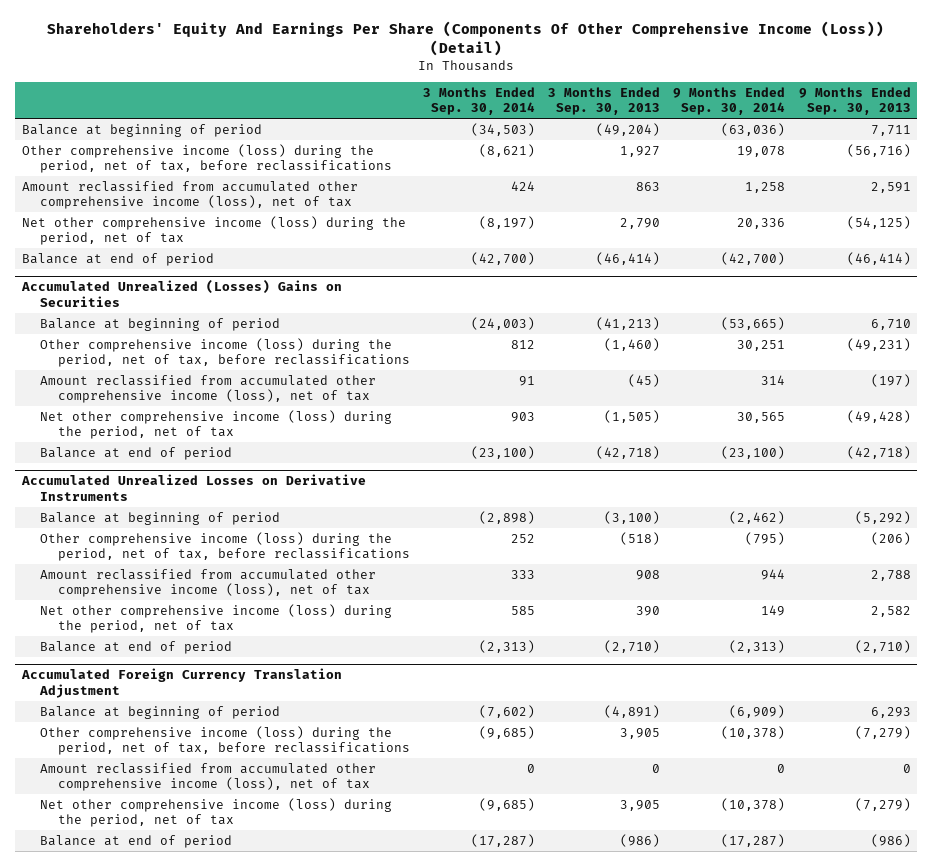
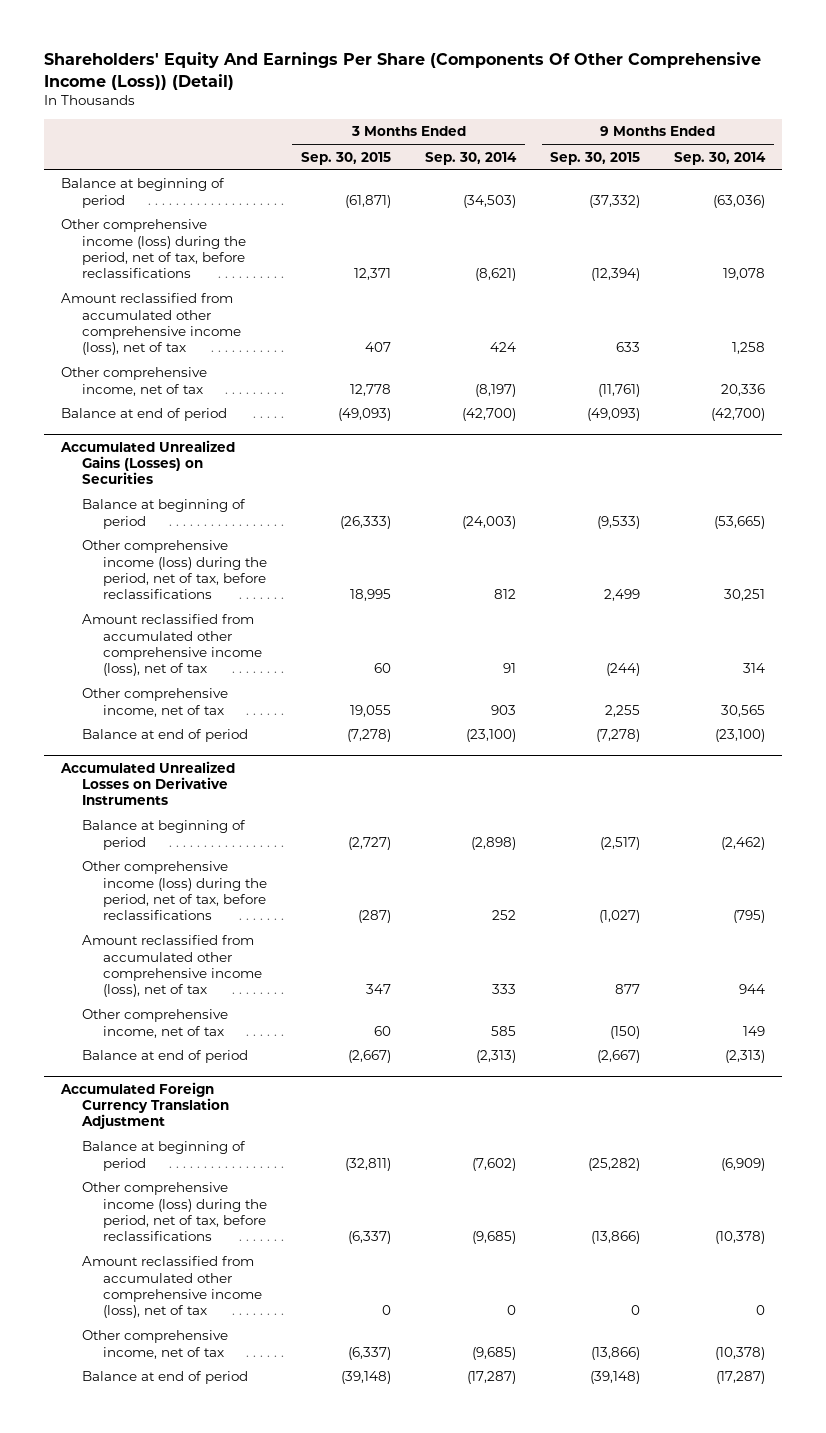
[548,86,661,116] 3 Months Ended Sep. 30, 2013 -> none
[798,86,911,116] 9 Months Ended Sep. 30, 2013 -> none
none -> [301,151,392,165] Sep. 30, 2015
none -> [550,151,641,165] Sep. 30, 2015
[21,215,406,246] Net other comprehensive income (loss) during the period, net of tax -> [61,367,208,396] Other comprehensive income, net of tax
[20,280,342,307] Accumulated Unrealized (Losses) Gains on Securities -> [60,439,236,484] Accumulated Unrealized Gains (Losses) on Securities
[39,409,392,440] Net other comprehensive income (loss) during the period, net of tax -> [81,688,228,717] Other comprehensive income, net of tax
[39,603,392,634] Net other comprehensive income (loss) during the period, net of tax -> [81,1009,228,1038] Other comprehensive income, net of tax
[39,797,392,828] Net other comprehensive income (loss) during the period, net of tax -> [81,1330,228,1359] Other comprehensive income, net of tax

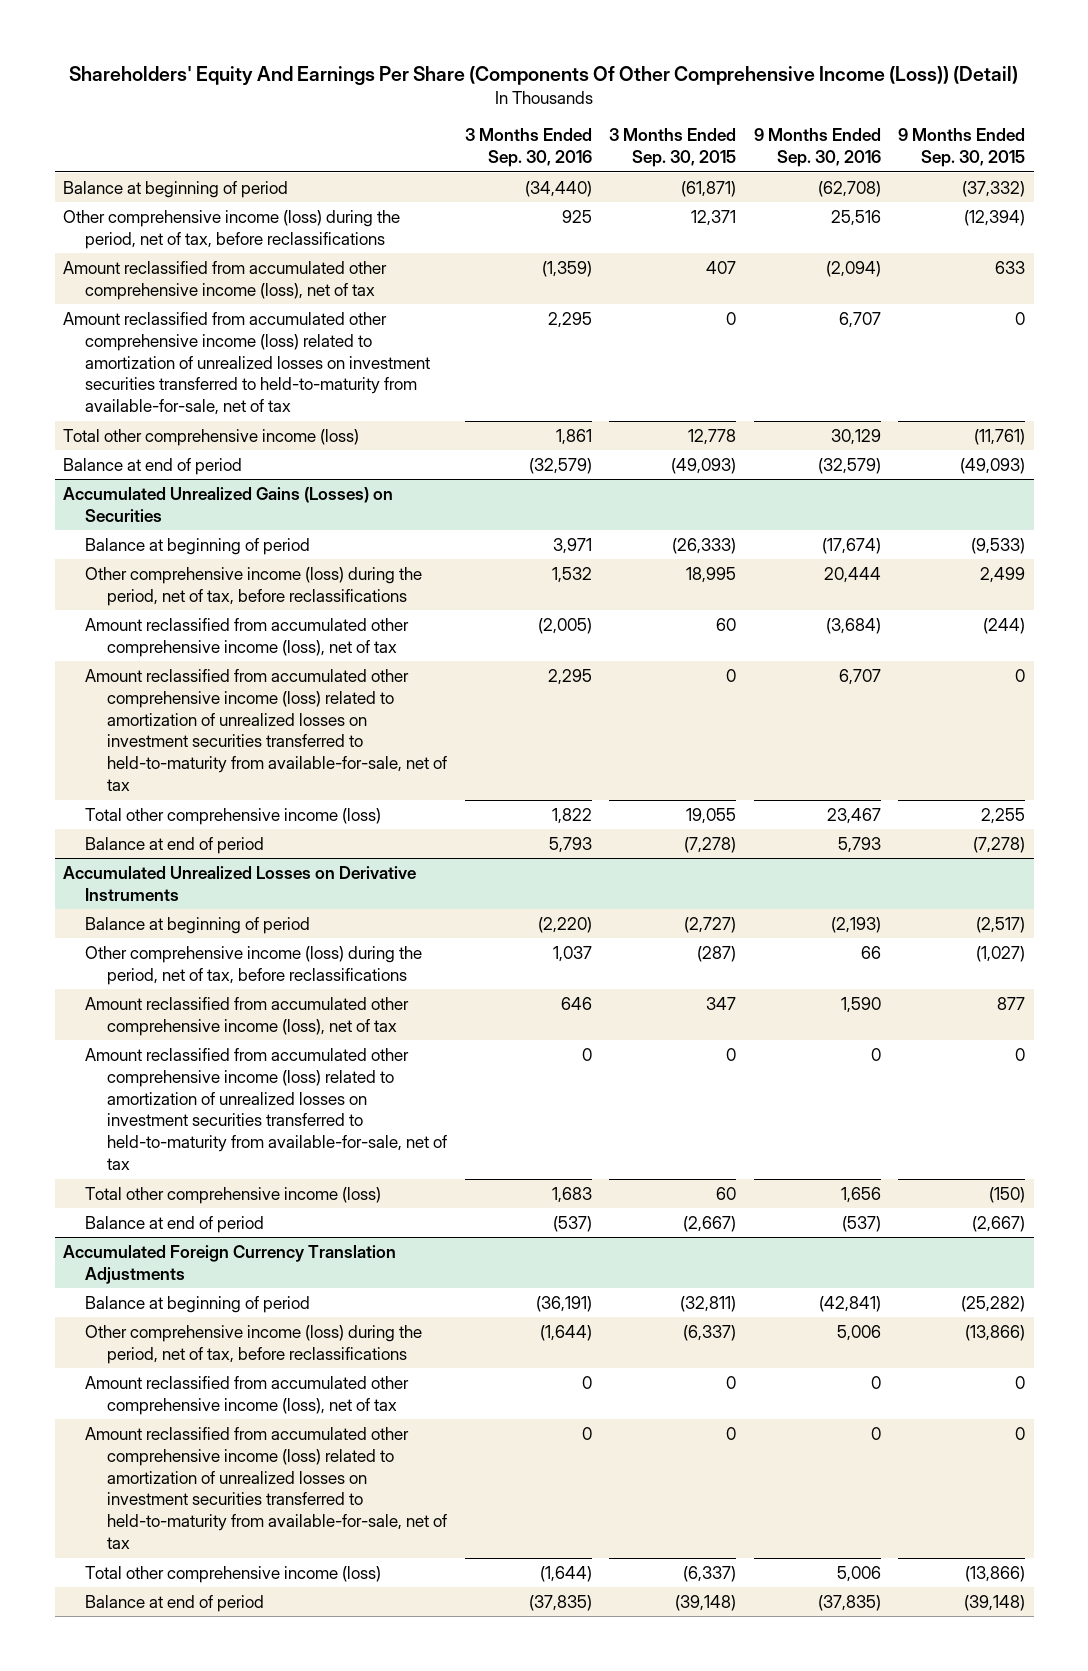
[425,151,518,165] Sep. 30, 2014 -> none
[674,151,767,165] Sep. 30, 2014 -> none
none -> [464,128,592,168] 3 Months Ended Sep. 30, 2016
none -> [753,128,881,168] 9 Months Ended Sep. 30, 2016
none -> [63,311,431,416] Amount reclassified from accumulated other comprehensive income (loss) related to amortization of unrealized losses on investment securities transferred to held-to-maturity from available-for-sale, net of tax
[61,367,208,396] Other comprehensive income, net of tax -> [63,428,360,446] Total other comprehensive income (loss)
none -> [85,668,448,792] Amount reclassified from accumulated other comprehensive income (loss) related to amortization of unrealized losses on investment securities transferred to held-to-maturity from available-for-sale, net of tax
[81,688,228,717] Other comprehensive income, net of tax -> [85,807,382,825] Total other comprehensive income (loss)
none -> [85,1047,448,1171] Amount reclassified from accumulated other comprehensive income (loss) related to amortization of unrealized losses on investment securities transferred to held-to-maturity from available-for-sale, net of tax
[81,1009,228,1038] Other comprehensive income, net of tax -> [85,1186,382,1204] Total other comprehensive income (loss)
[60,1081,229,1129] Accumulated Foreign Currency Translation Adjustment -> [63,1244,397,1284] Accumulated Foreign Currency Translation Adjustments
none -> [85,1426,448,1550] Amount reclassified from accumulated other comprehensive income (loss) related to amortization of unrealized losses on investment securities transferred to held-to-maturity from available-for-sale, net of tax
[81,1330,228,1359] Other comprehensive income, net of tax -> [85,1565,382,1583] Total other comprehensive income (loss)

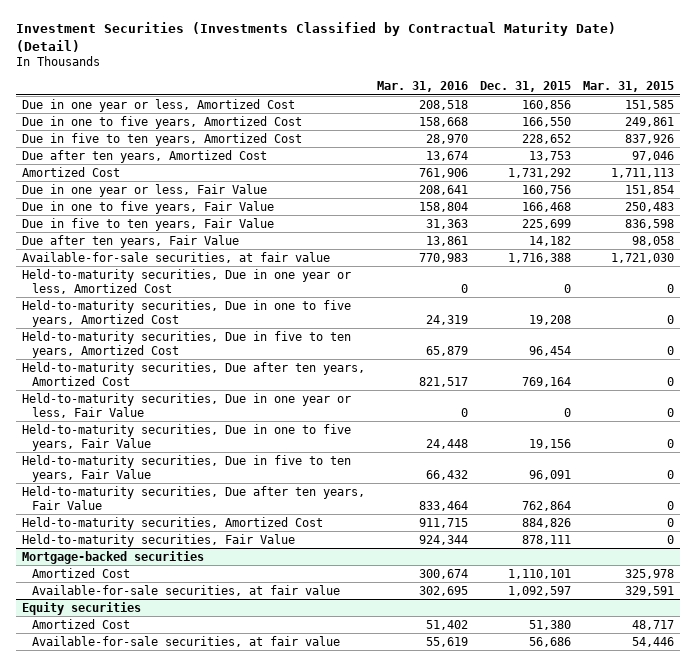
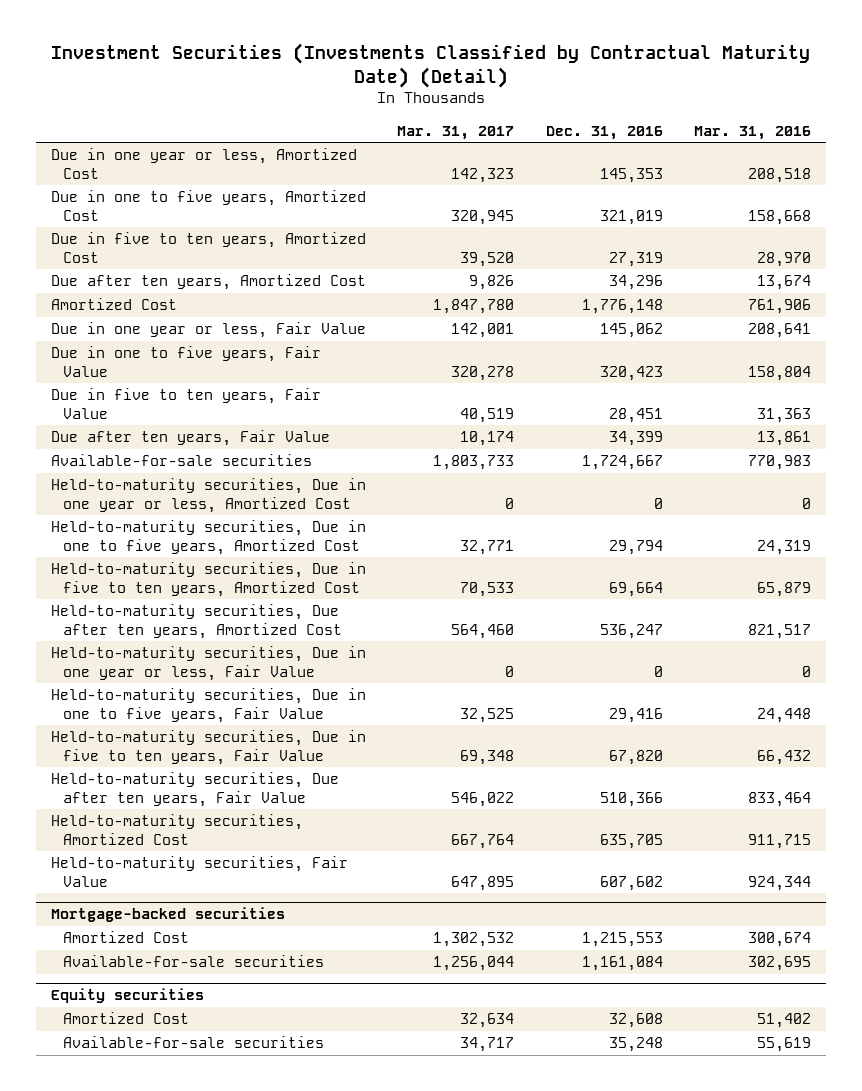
[479,81,571,93] Dec. 31, 2015 -> none
[582,81,674,93] Mar. 31, 2015 -> none
none -> [397,125,515,140] Mar. 31, 2017
none -> [545,125,663,140] Dec. 31, 2016
[21,251,330,263] Available-for-sale securities, at fair value -> [51,454,313,467] Available-for-sale securities
[31,584,340,596] Available-for-sale securities, at fair value -> [63,955,325,968] Available-for-sale securities
[31,635,340,647] Available-for-sale securities, at fair value -> [63,1036,325,1049] Available-for-sale securities

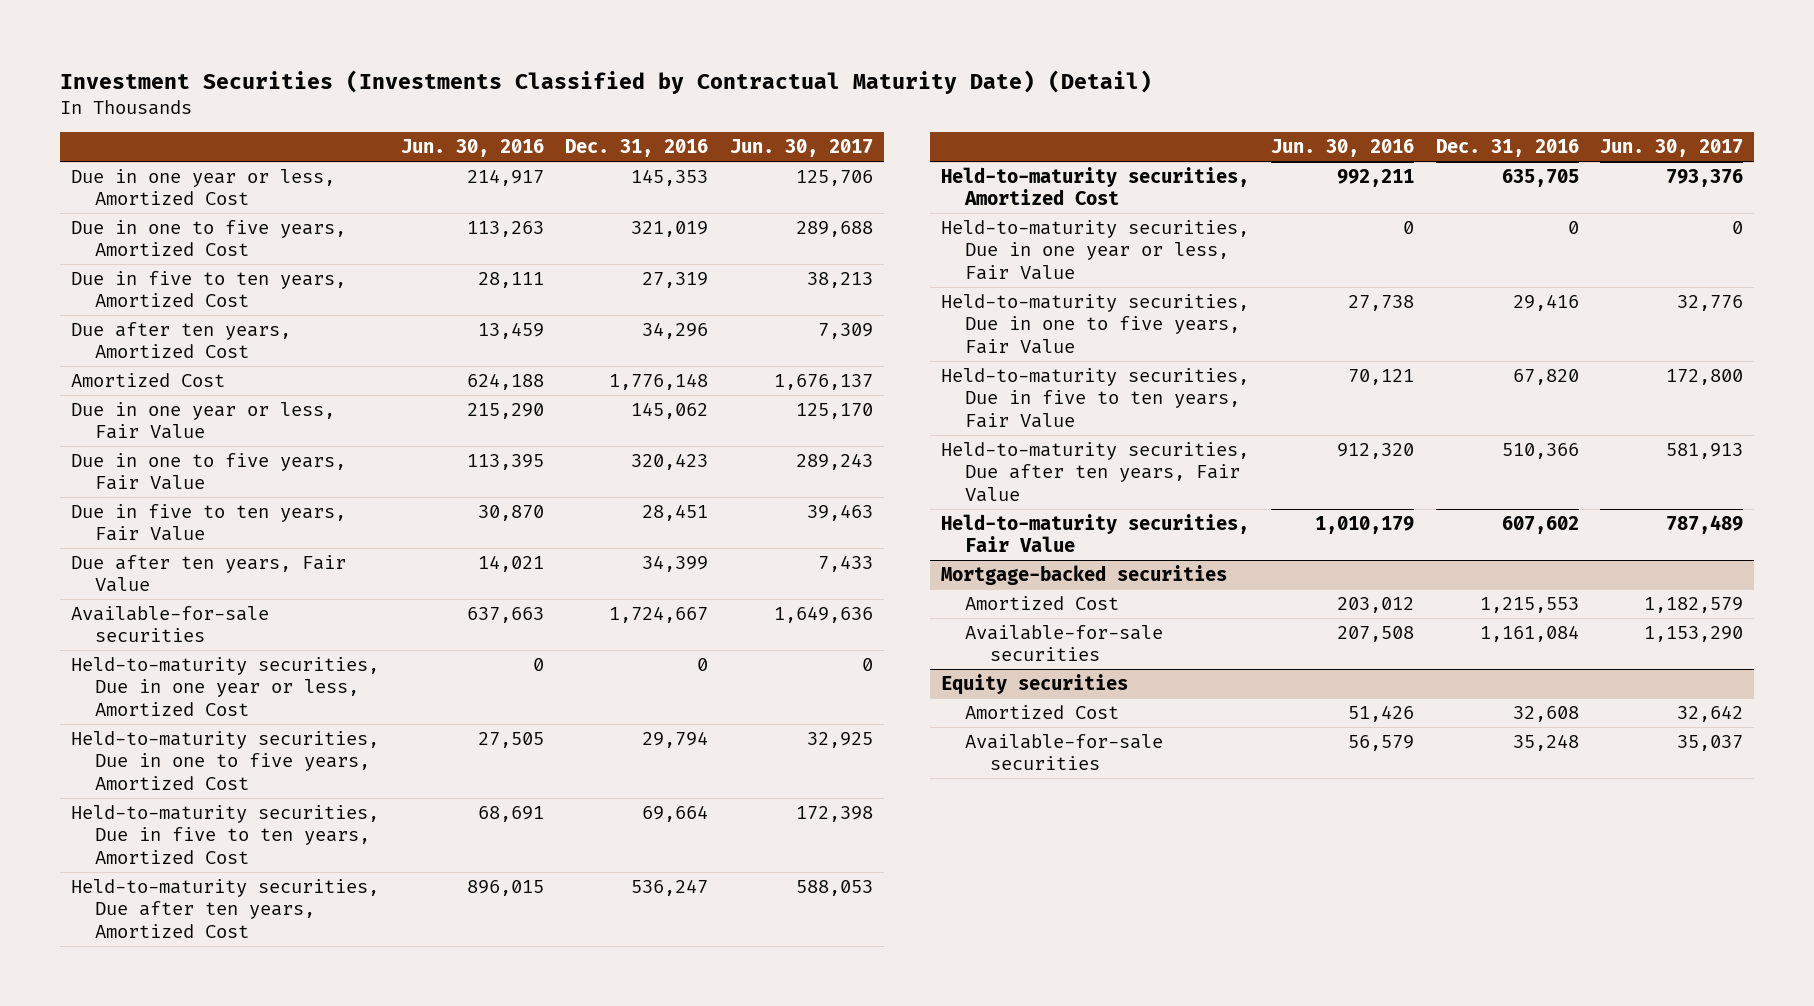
[397,125,515,140] Mar. 31, 2017 -> none
[693,125,811,140] Mar. 31, 2016 -> none
none -> [400,139,544,158] Jun. 30, 2016
none -> [730,139,874,158] Jun. 30, 2017
[51,814,304,845] Held-to-maturity securities, Amortized Cost -> [941,166,1250,206] Held-to-maturity securities, Amortized Cost

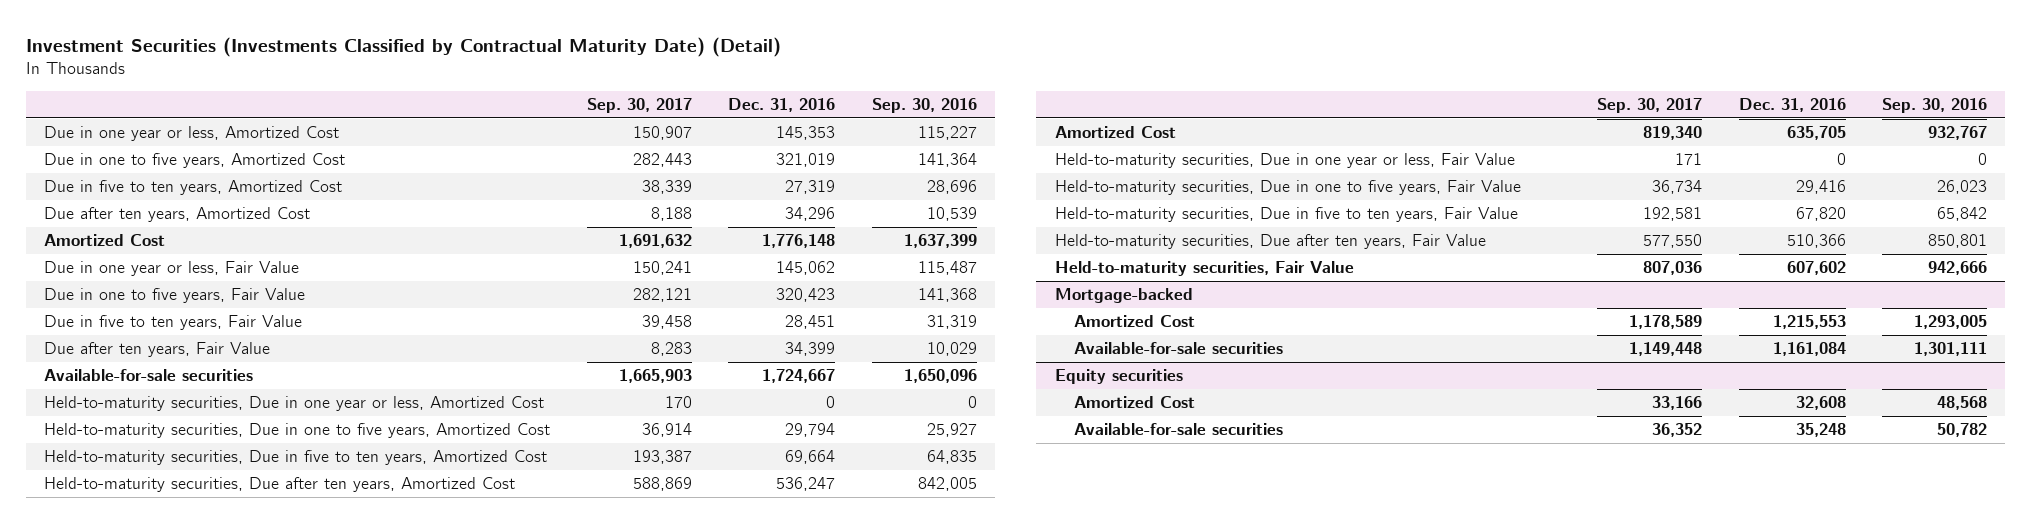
[400,139,544,158] Jun. 30, 2016 -> none
[730,139,874,158] Jun. 30, 2017 -> none
none -> [586,97,692,113] Sep. 30, 2017
none -> [871,97,977,113] Sep. 30, 2016
[941,166,1250,206] Held-to-maturity securities, Amortized Cost -> [1054,126,1176,139] Amortized Cost
[941,564,1228,585] Mortgage-backed securities -> [1054,288,1193,304] Mortgage-backed

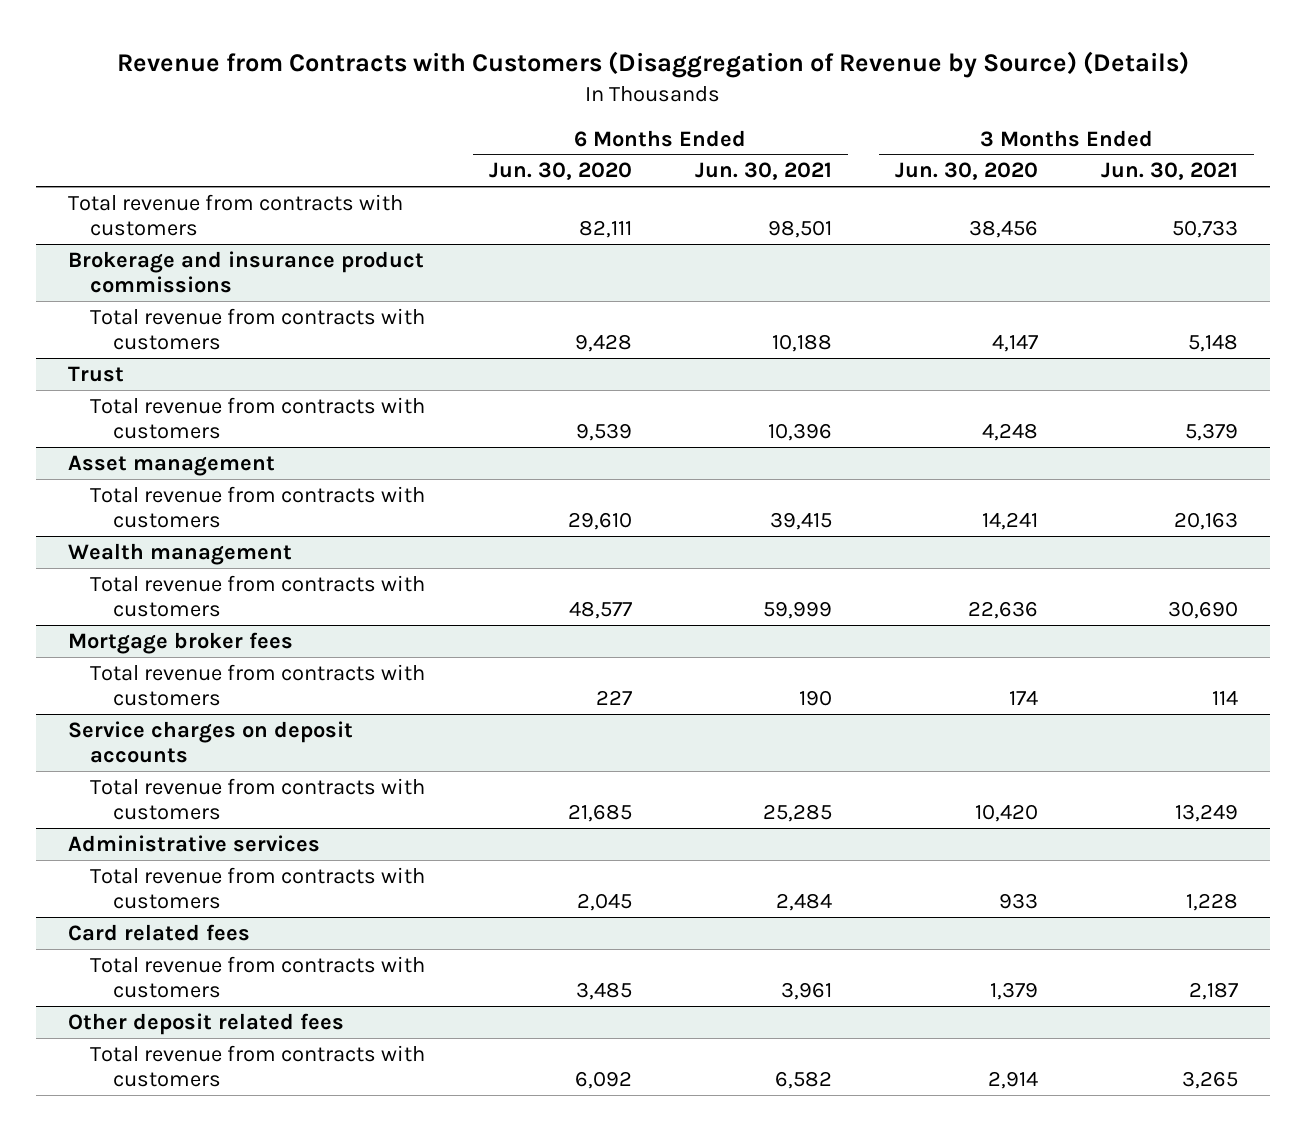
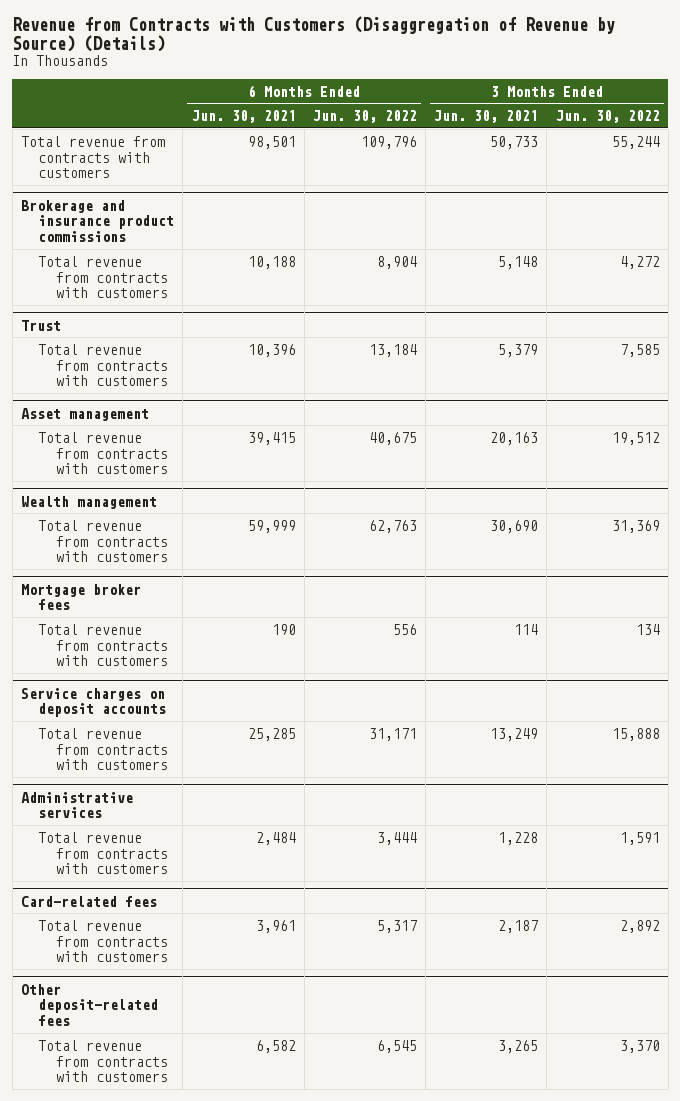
[488,162,632,181] Jun. 30, 2020 -> none
[895,162,1039,181] Jun. 30, 2020 -> none
none -> [312,110,417,124] Jun. 30, 2022
none -> [555,110,660,124] Jun. 30, 2022
[68,923,251,941] Card related fees -> [20,895,157,907] Card-related fees
[68,1012,345,1035] Other deposit related fees -> [20,983,159,1026] Other deposit-related fees

